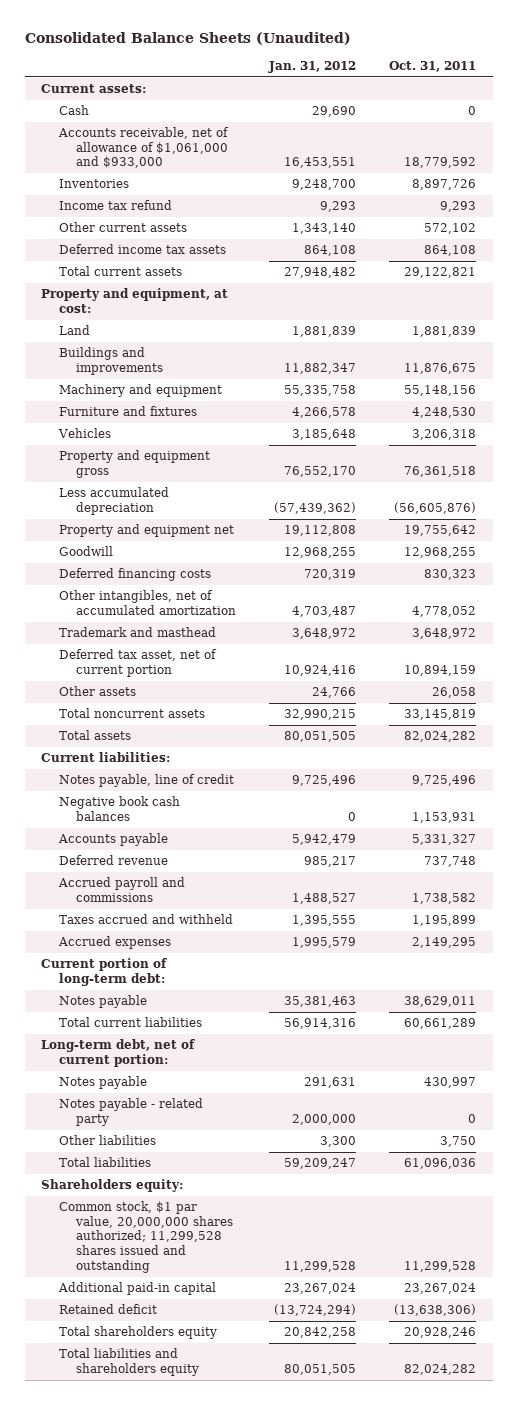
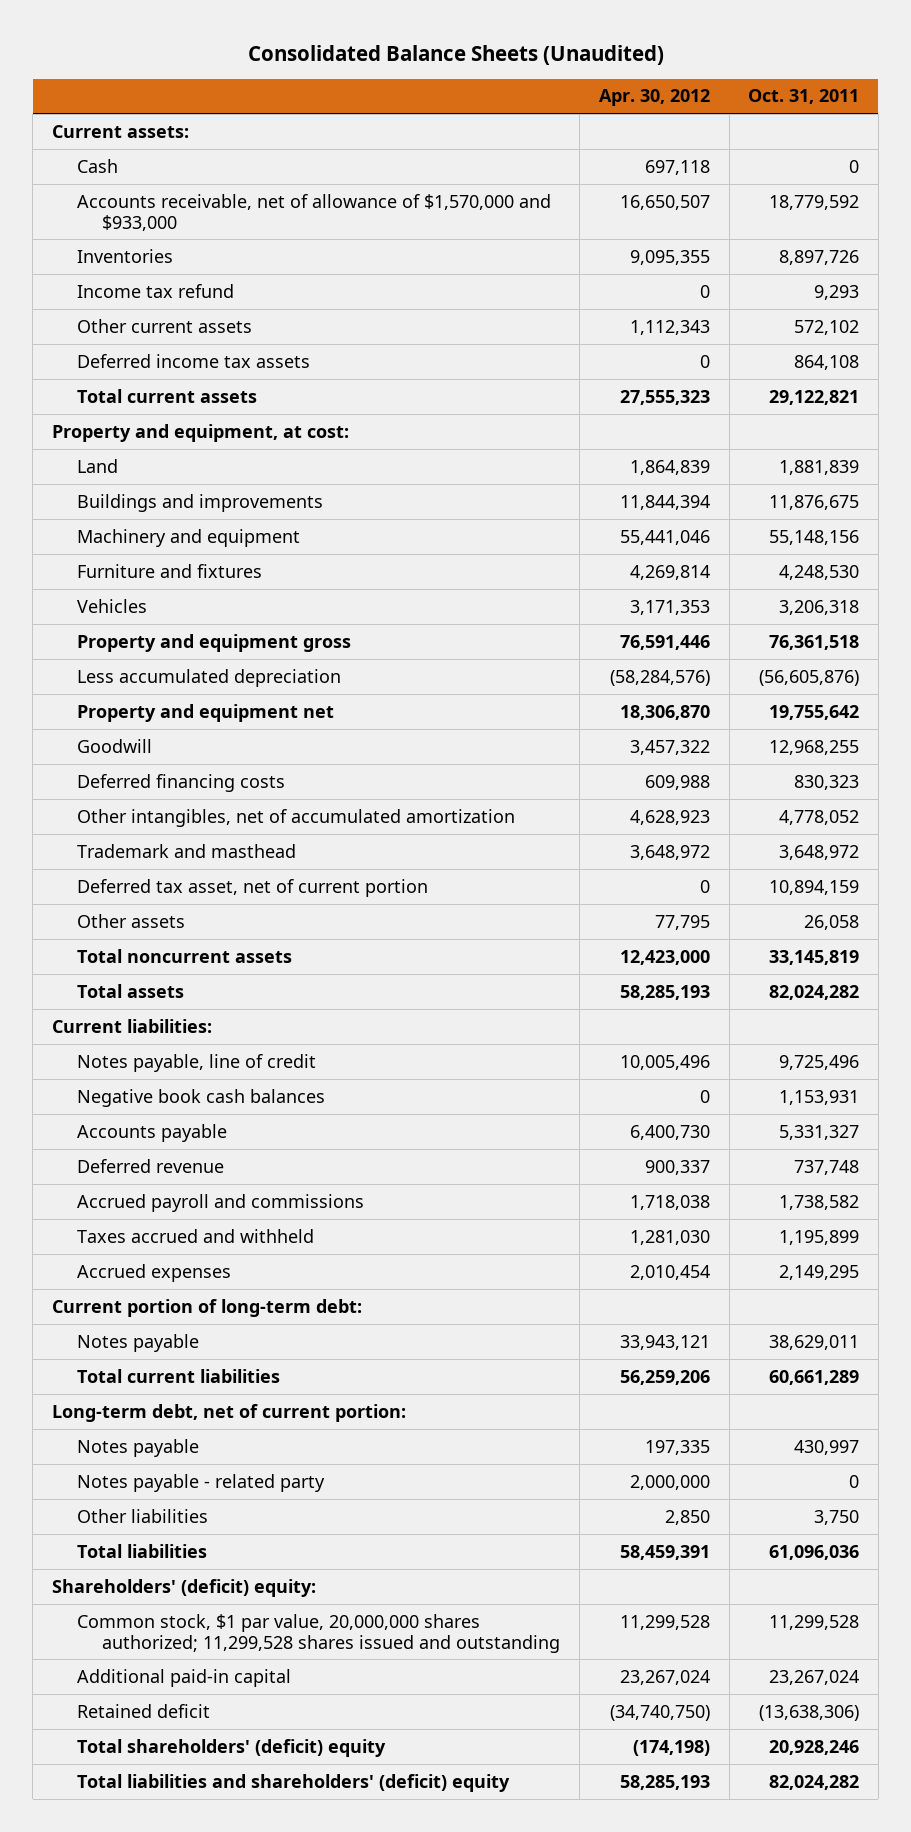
[268,60,357,73] Jan. 31, 2012 -> none
none -> [598,89,710,107] Apr. 30, 2012
[57,127,229,169] Accounts receivable, net of allowance of $1,061,000 and $933,000 -> [77,193,552,231] Accounts receivable, net of allowance of $1,570,000 and $933,000
[41,1179,184,1193] Shareholders equity: -> [51,1578,316,1597] Shareholders' (deficit) equity:
[58,1326,217,1340] Total shareholders equity -> [77,1738,387,1757] Total shareholders' (deficit) equity
[58,1348,200,1376] Total liabilities and shareholders equity -> [77,1773,511,1792] Total liabilities and shareholders' (deficit) equity

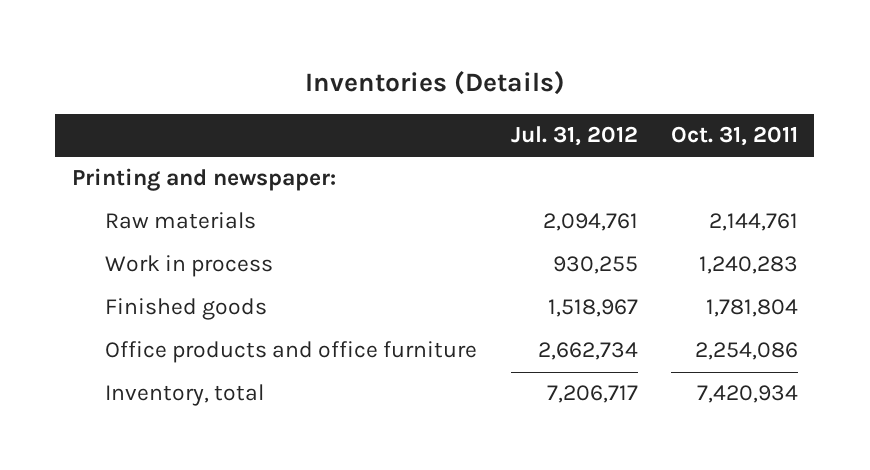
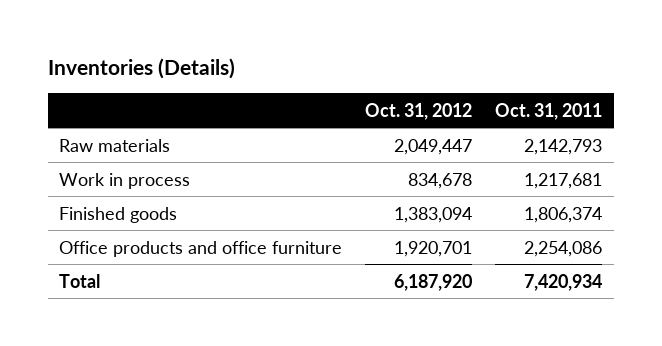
[510,126,638,147] Jul. 31, 2012 -> none
none -> [365,102,473,120] Oct. 31, 2012
[72,168,337,192] Printing and newspaper: -> none
[708,213,798,232] 2,144,761 -> [524,138,603,155] 2,142,793
[698,256,798,275] 1,240,283 -> [524,172,603,189] 1,217,681
[705,299,798,318] 1,781,804 -> [524,206,603,223] 1,806,374
[105,384,265,407] Inventory, total -> [59,273,101,288] Total

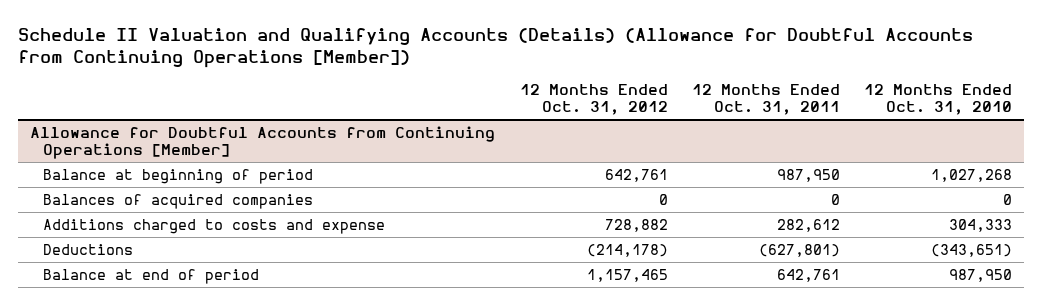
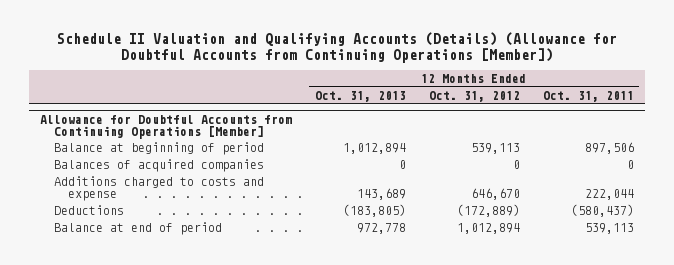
[864,84,1013,115] 12 Months Ended Oct. 31, 2010 -> none
none -> [314,90,406,102] Oct. 31, 2013
[604,169,668,183] 642,761 -> [470,142,520,154] 539,113
[776,169,840,183] 987,950 -> [584,141,634,154] 897,506
[604,219,668,233] 728,882 -> [470,187,520,200] 646,670
[776,219,840,233] 282,612 -> [584,188,634,200] 222,044
[586,244,668,258] (214,178) -> [456,203,520,217] (172,889)
[758,244,840,258] (627,801) -> [570,203,634,217] (580,437)
[586,269,668,283] 1,157,465 -> [456,222,520,234] 1,012,894
[776,269,840,283] 642,761 -> [584,222,634,234] 539,113

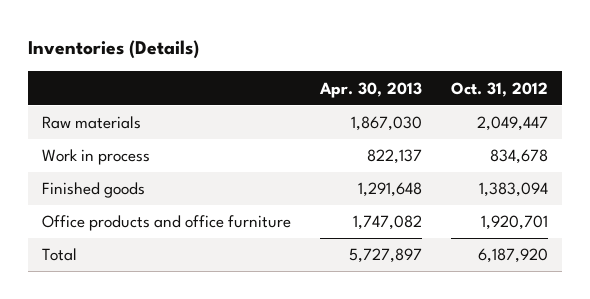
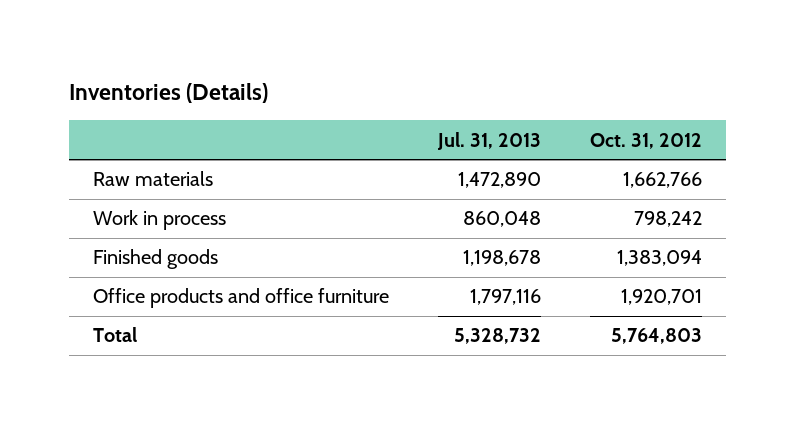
[318,81,422,98] Apr. 30, 2013 -> none
none -> [436,131,541,150] Jul. 31, 2013
[476,116,548,132] 2,049,447 -> [622,172,702,189] 1,662,766
[489,149,548,165] 834,678 -> [633,211,702,228] 798,242
[477,248,548,264] 6,187,920 -> [610,328,702,345] 5,764,803

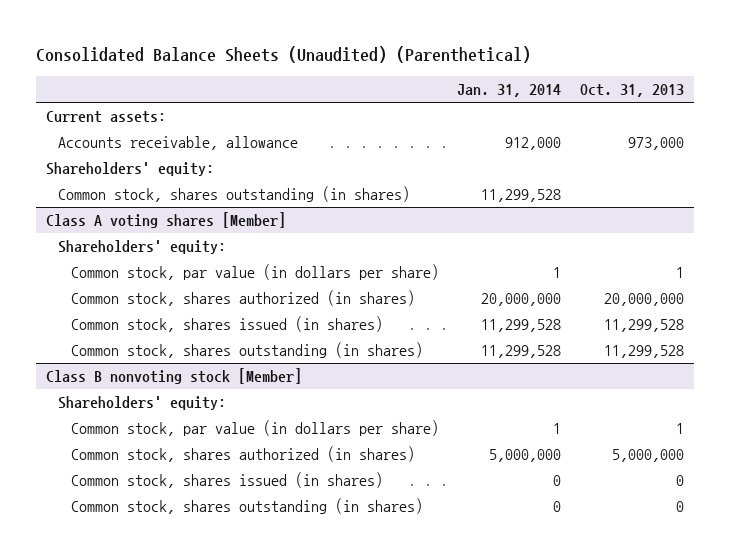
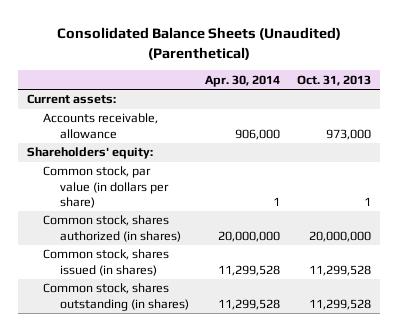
[457,84,562,98] Jan. 31, 2014 -> none
none -> [205,74,281,87] Apr. 30, 2014
[58,186,411,203] Common stock, shares outstanding (in shares) -> none
[45,212,286,229] Class A voting shares [Member] -> none
[58,240,227,255] Shareholders' equity: -> none
[45,368,302,385] Class B nonvoting stock [Member] -> none
[58,396,227,411] Shareholders' equity: -> none
[70,420,439,437] Common stock, par value (in dollars per share) -> none
[70,446,415,463] Common stock, shares authorized (in shares) -> none
[70,472,383,489] Common stock, shares issued (in shares) -> none
[70,498,423,515] Common stock, shares outstanding (in shares) -> none

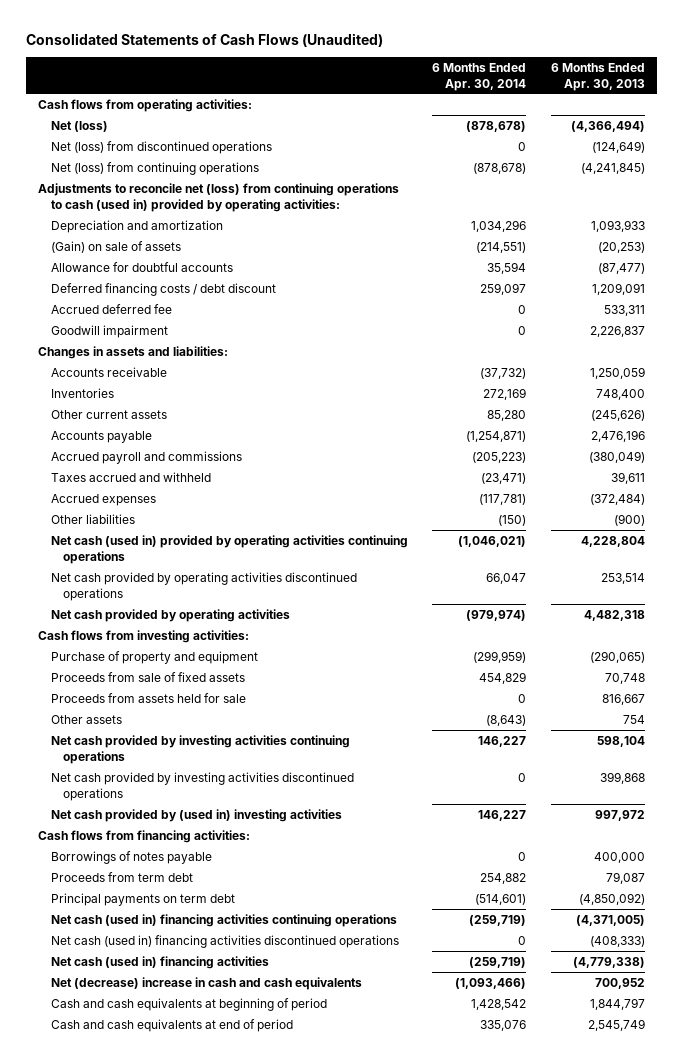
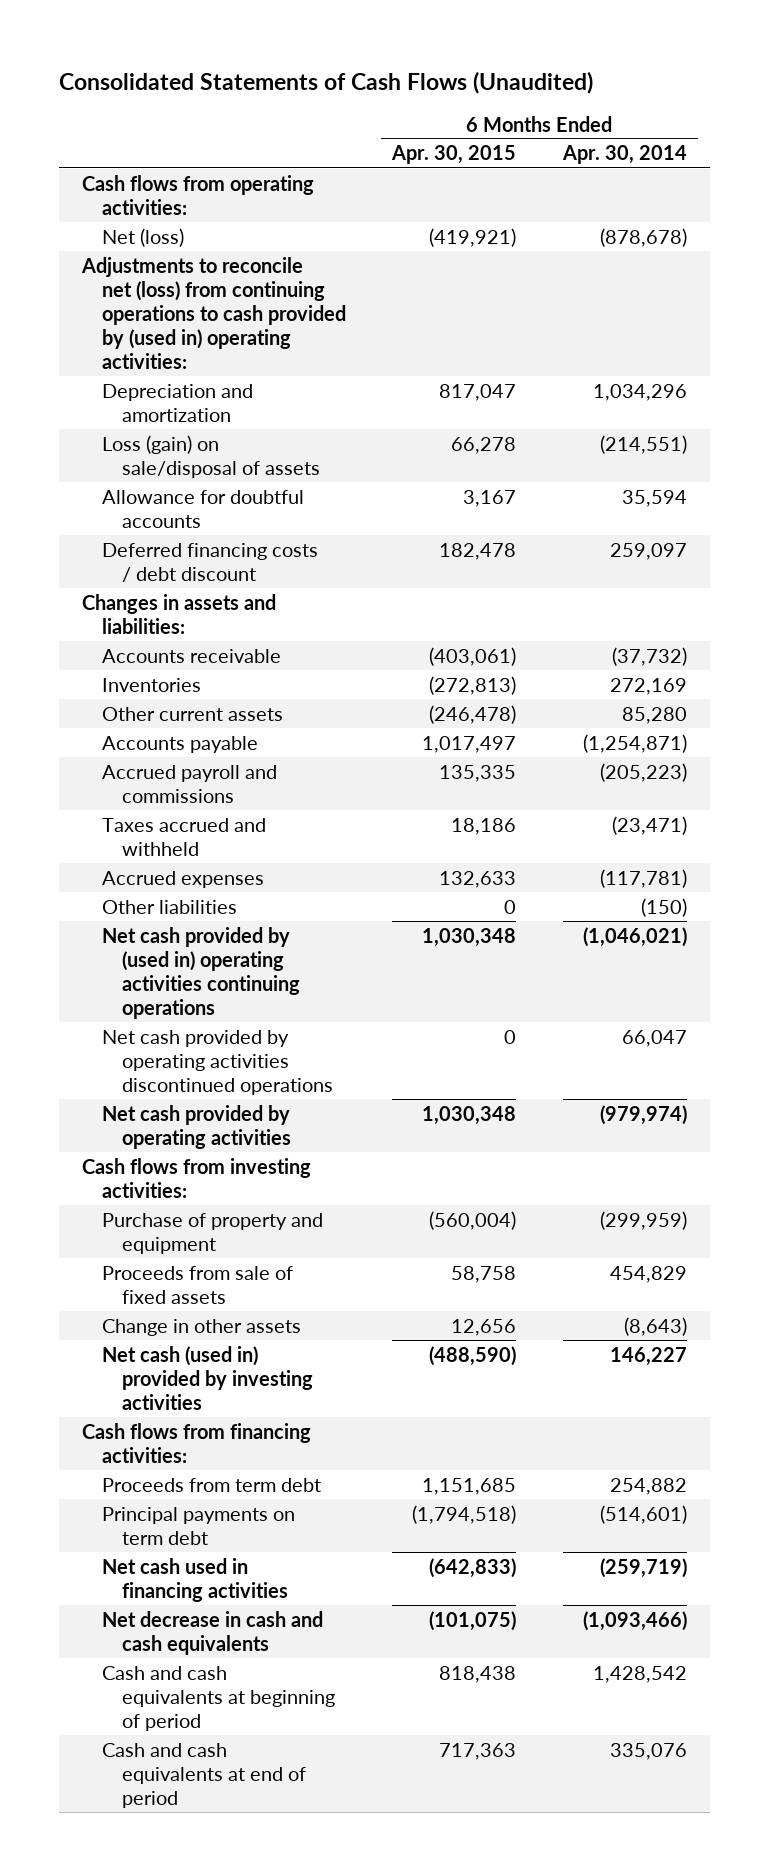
[550,62,645,91] 6 Months Ended Apr. 30, 2013 -> none
none -> [391,145,517,165] Apr. 30, 2015
[50,140,272,154] Net (loss) from discontinued operations -> none
[50,161,259,175] Net (loss) from continuing operations -> none
[37,182,399,212] Adjustments to reconcile net (loss) from continuing operations to cash (used in) provided by operating activities: -> [80,256,346,369] Adjustments to reconcile net (loss) from continuing operations to cash provided by (used in) operating activities:
[50,240,181,253] (Gain) on sale of assets -> [101,434,320,478] Loss (gain) on sale/disposal of assets
[50,303,172,314] Accrued deferred fee -> none
[50,324,168,338] Goodwill impairment -> none
[50,534,408,564] Net cash (used in) provided by operating activities continuing operations -> [101,926,300,1019] Net cash provided by (used in) operating activities continuing operations
[50,692,246,703] Proceeds from assets held for sale -> none
[50,734,350,764] Net cash provided by investing activities continuing operations -> none
[50,771,354,801] Net cash provided by investing activities discontinued operations -> none
[50,714,122,724] Other assets -> [101,1318,301,1336] Change in other assets
[50,808,342,822] Net cash provided by (used in) investing activities -> [101,1345,313,1410] Net cash (used in) provided by investing activities
[50,850,212,864] Borrowings of notes payable -> none
[50,913,397,927] Net cash (used in) financing activities continuing operations -> none
[50,934,399,948] Net cash (used in) financing activities discontinued operations -> none
[50,955,269,969] Net cash (used in) financing activities -> [101,1557,288,1602] Net cash used in financing activities
[50,976,362,990] Net (decrease) increase in cash and cash equivalents -> [101,1610,323,1655] Net decrease in cash and cash equivalents

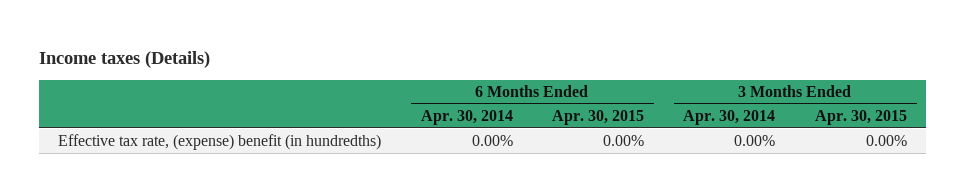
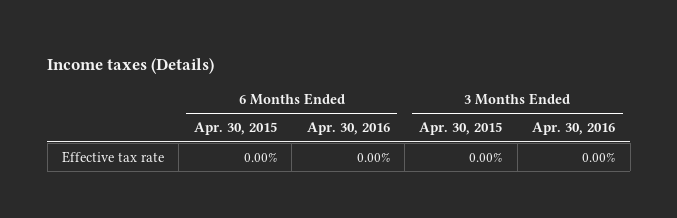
[420,109,513,125] Apr. 30, 2014 -> none
[683,109,776,125] Apr. 30, 2014 -> none
none -> [306,122,390,136] Apr. 30, 2016
none -> [532,122,616,136] Apr. 30, 2016
[58,134,382,151] Effective tax rate, (expense) benefit (in hundredths) -> [62,151,165,164] Effective tax rate

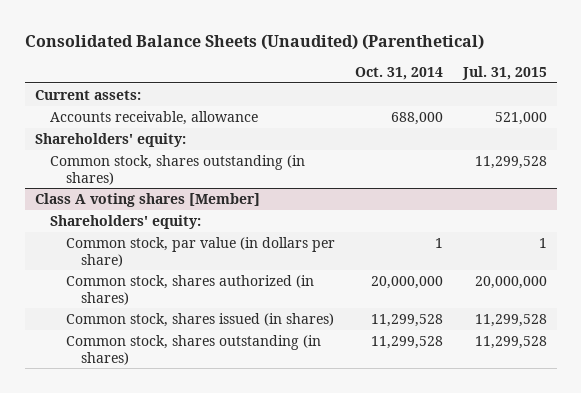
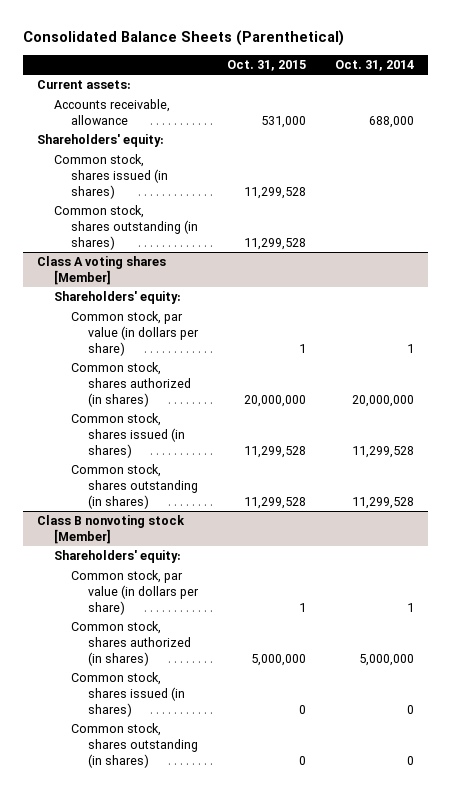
[24,33,484,50] Consolidated Balance Sheets (Unaudited) (Parenthetical) -> [23,30,345,47] Consolidated Balance Sheets (Parenthetical)
[461,65,547,80] Jul. 31, 2015 -> none
none -> [226,59,306,71] Oct. 31, 2015
none -> [54,154,169,199] Common stock, shares issued (in shares)
none -> [37,515,186,545] Class B nonvoting stock [Member]
none -> [54,550,182,564] Shareholders' equity:
none -> [71,570,199,615] Common stock, par value (in dollars per share)
none -> [71,621,191,666] Common stock, shares authorized (in shares)
none -> [71,672,185,717] Common stock, shares issued (in shares)
none -> [71,723,198,768] Common stock, shares outstanding (in shares)

